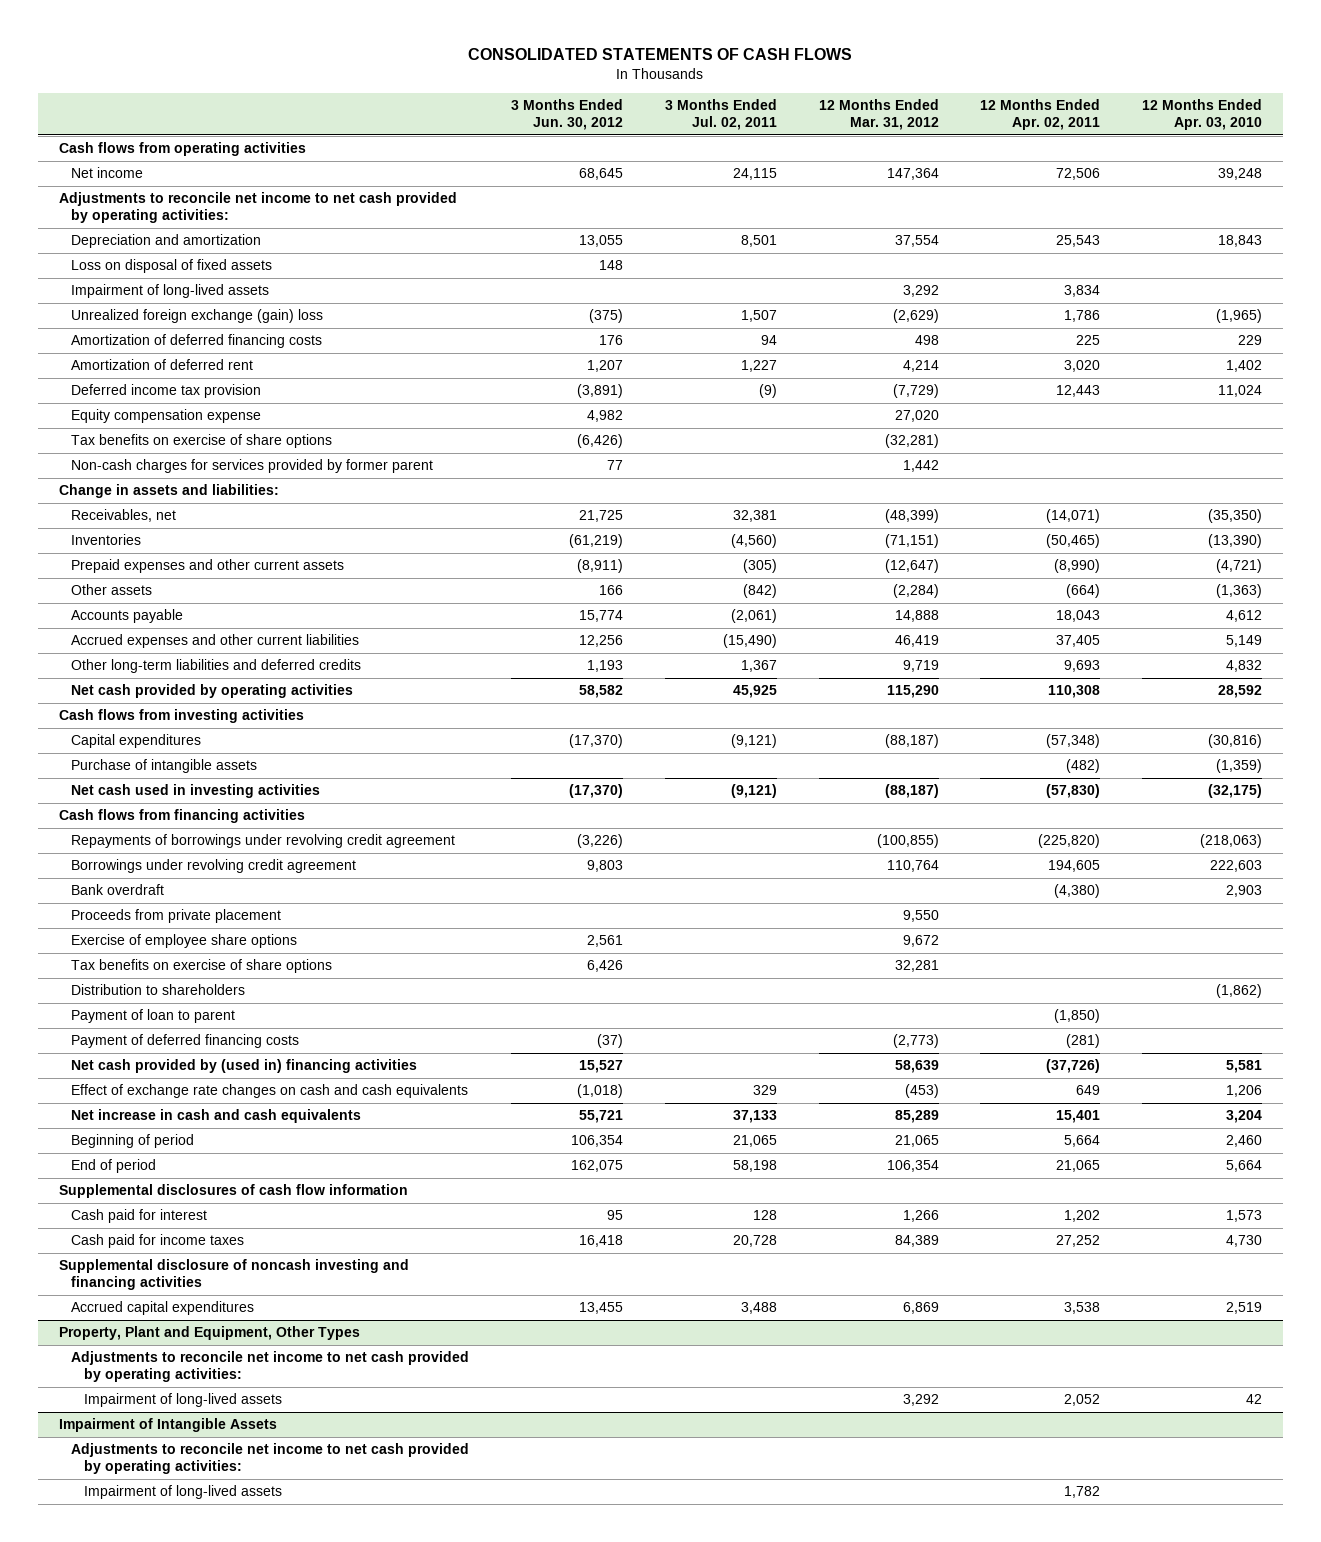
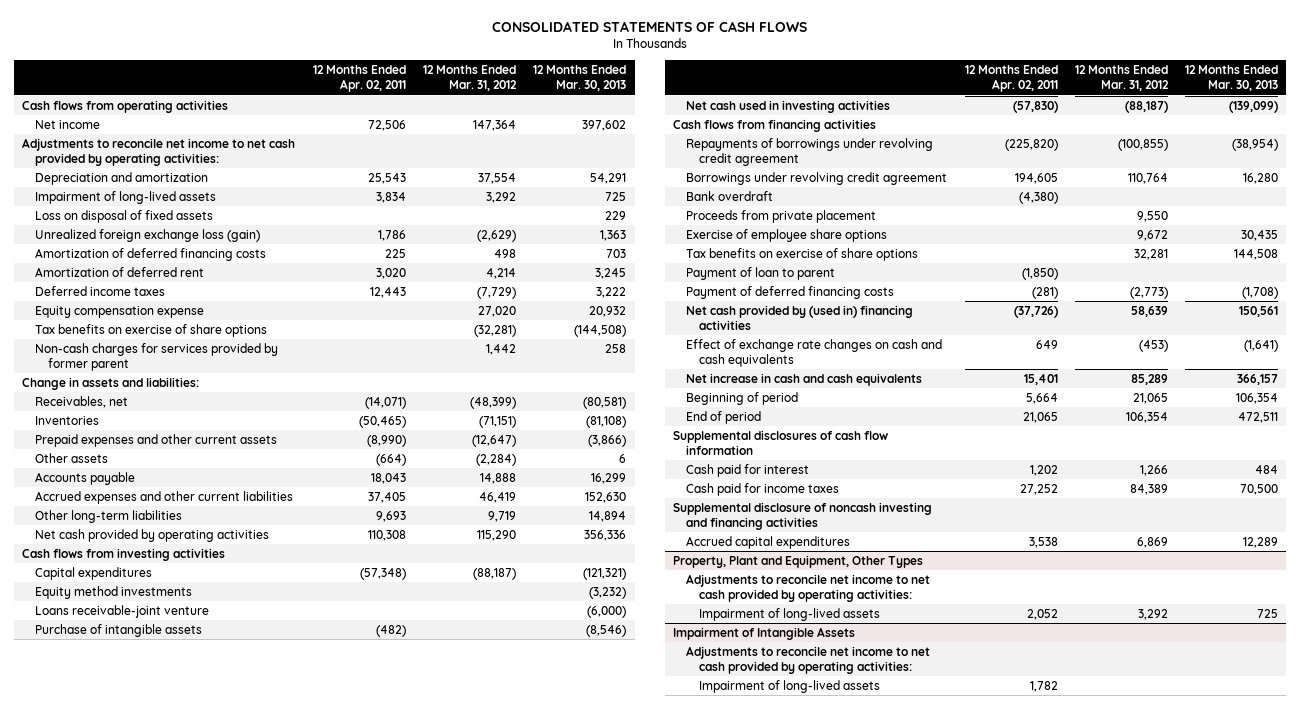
[511,99,624,131] 3 Months Ended Jun. 30, 2012 -> none
[664,99,777,131] 3 Months Ended Jul. 02, 2011 -> none
[1142,99,1263,131] 12 Months Ended Apr. 03, 2010 -> none
none -> [533,65,627,92] 12 Months Ended Mar. 30, 2013
[71,259,273,274] Loss on disposal of fixed assets -> [35,209,214,223] Loss on disposal of fixed assets
[71,309,324,324] Unrealized foreign exchange (gain) loss -> [35,228,261,242] Unrealized foreign exchange loss (gain)
[71,384,262,399] Deferred income tax provision -> [35,285,166,296] Deferred income taxes
[71,659,362,674] Other long-term liabilities and deferred credits -> [35,509,183,523] Other long-term liabilities
none -> [35,585,193,599] Equity method investments
none -> [35,604,210,618] Loans receivable-joint venture
[71,984,246,996] Distribution to shareholders -> none

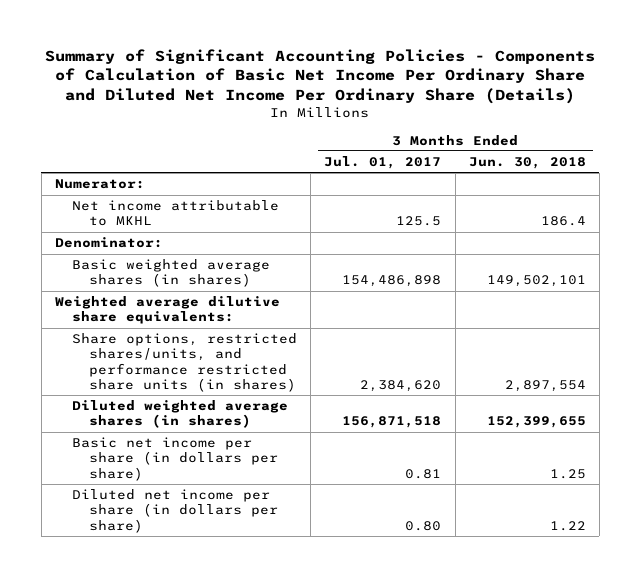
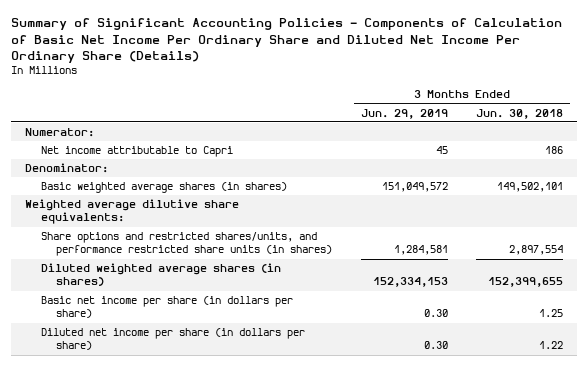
[324,156,442,170] Jul. 01, 2017 -> none
none -> [360,108,448,119] Jun. 29, 2019
[71,200,279,227] Net income attributable to MKHL -> [40,146,233,158] Net income attributable to Capri
[540,216,586,227] 186.4 -> [544,146,563,155] 186
[71,333,297,392] Share options, restricted shares/units, and performance restricted share units (in shares) -> [40,232,333,257] Share options and restricted shares/units, and performance restricted share units (in shares)

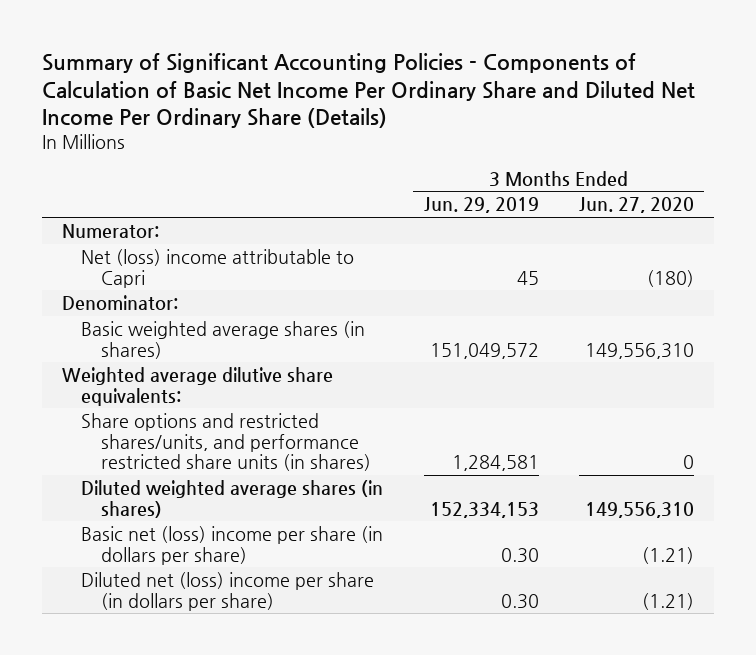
[475,108,563,119] Jun. 30, 2018 -> none
none -> [578,197,694,214] Jun. 27, 2020
[40,146,233,158] Net income attributable to Capri -> [81,249,355,288] Net (loss) income attributable to Capri
[40,296,293,319] Basic net income per share (in dollars per share) -> [81,526,384,565] Basic net (loss) income per share (in dollars per share)
[40,328,305,351] Diluted net income per share (in dollars per share) -> [81,572,375,611] Diluted net (loss) income per share (in dollars per share)

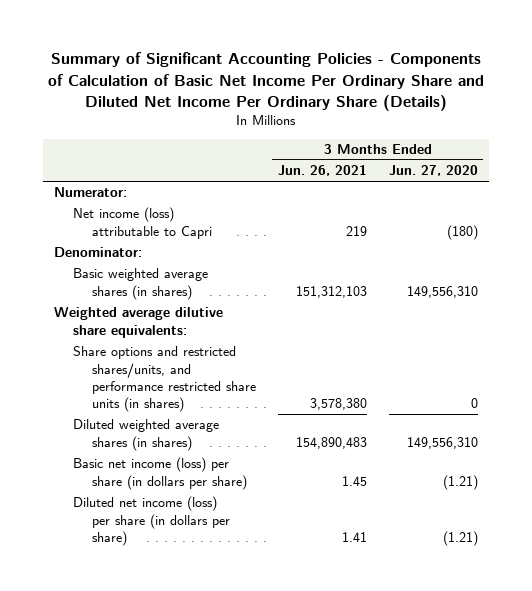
[423,197,539,214] Jun. 29, 2019 -> none
none -> [277,165,367,177] Jun. 26, 2021
[81,249,355,288] Net (loss) income attributable to Capri -> [72,207,212,239] Net income (loss) attributable to Capri
[81,526,384,565] Basic net (loss) income per share (in dollars per share) -> [72,457,247,490] Basic net income (loss) per share (in dollars per share)
[81,572,375,611] Diluted net (loss) income per share (in dollars per share) -> [72,496,230,546] Diluted net income (loss) per share (in dollars per share)

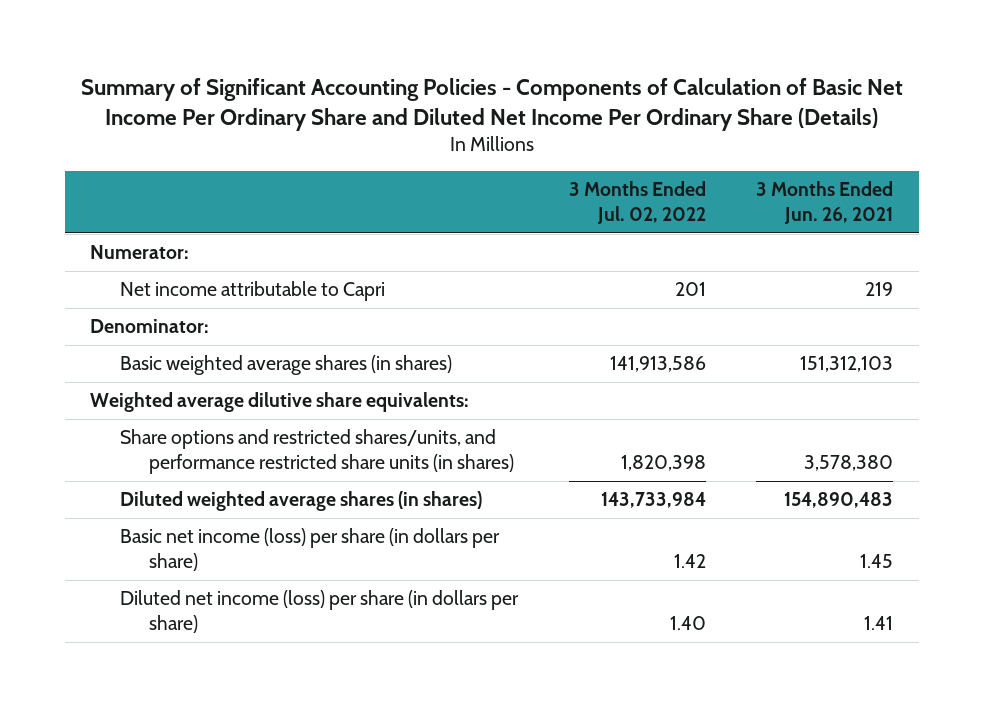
[388,165,478,177] Jun. 27, 2020 -> none
none -> [568,180,706,224] 3 Months Ended Jul. 02, 2022
[72,207,212,239] Net income (loss) attributable to Capri -> [119,281,385,302] Net income attributable to Capri

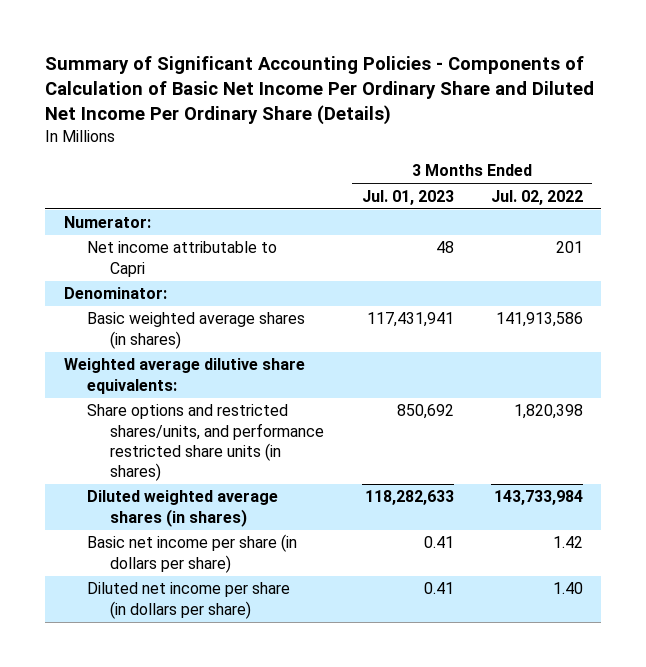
[756,180,894,224] 3 Months Ended Jun. 26, 2021 -> none
none -> [361,189,454,205] Jul. 01, 2023
[119,528,500,572] Basic net income (loss) per share (in dollars per share) -> [87,534,298,573] Basic net income per share (in dollars per share)
[119,590,519,634] Diluted net income (loss) per share (in dollars per share) -> [87,582,291,619] Diluted net income per share (in dollars per share)

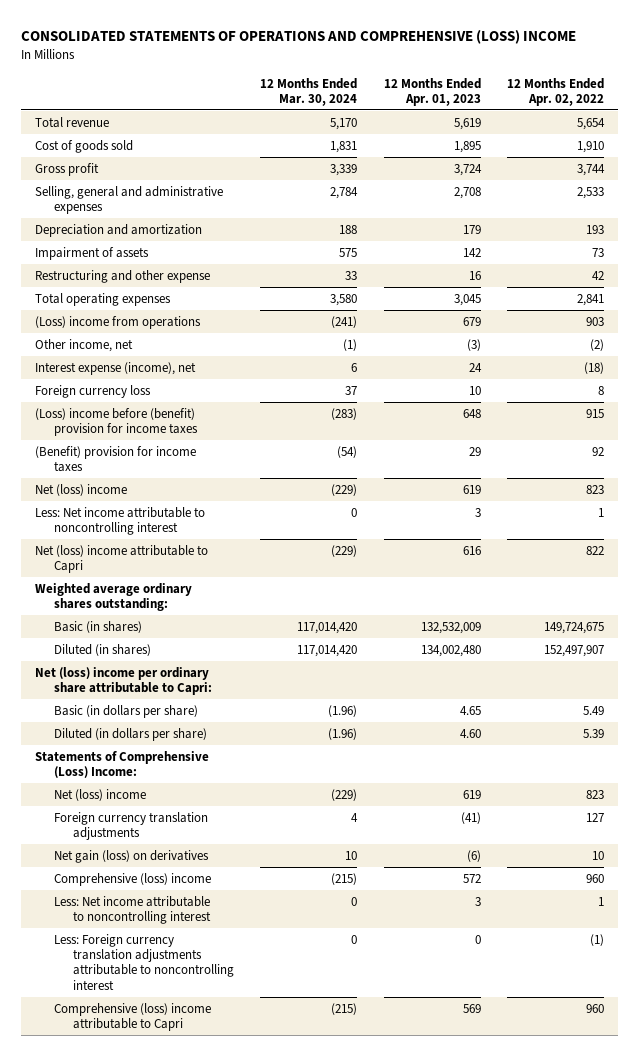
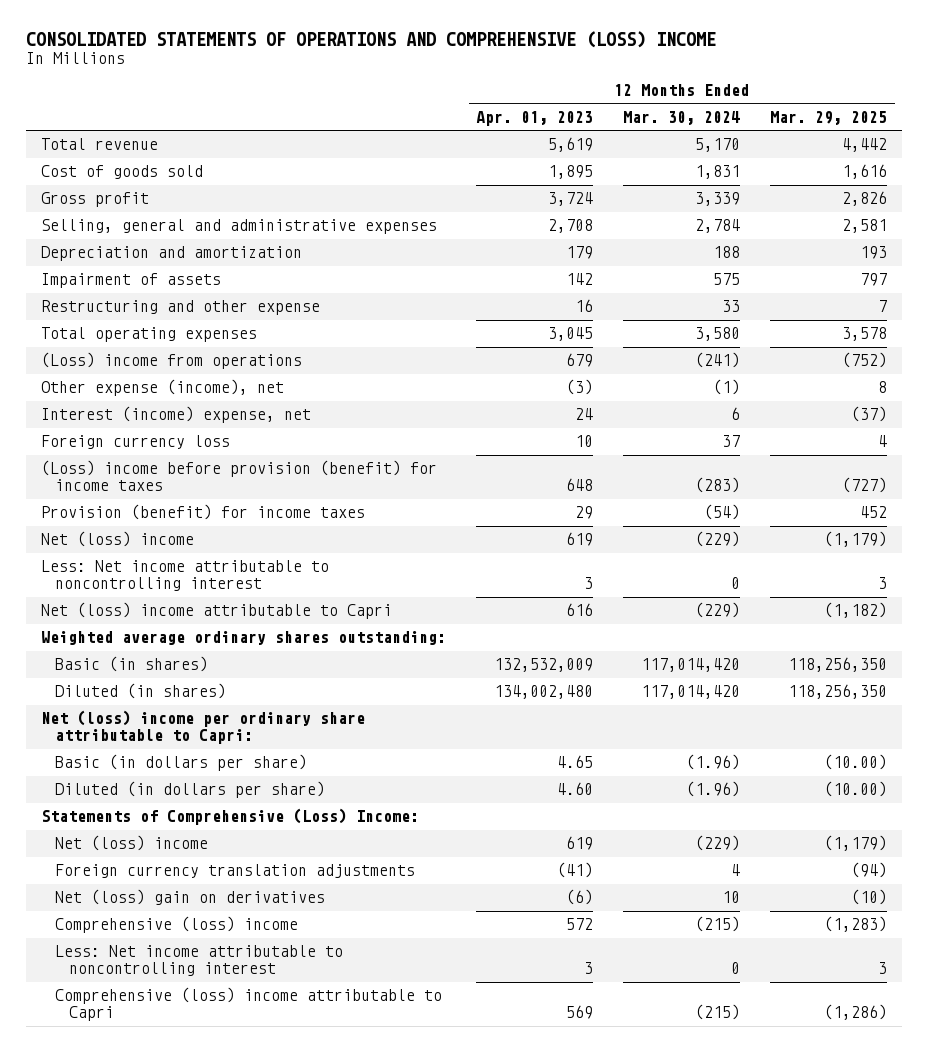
[507,77,605,107] 12 Months Ended Apr. 02, 2022 -> none
none -> [770,110,888,125] Mar. 29, 2025
[34,338,133,352] Other income, net -> [40,379,284,397] Other expense (income), net
[34,361,196,375] Interest expense (income), net -> [40,406,311,424] Interest (income) expense, net
[34,407,198,436] (Loss) income before (benefit) provision for income taxes -> [40,460,437,492] (Loss) income before provision (benefit) for income taxes
[34,445,196,472] (Benefit) provision for income taxes -> [40,504,365,521] Provision (benefit) for income taxes
[53,849,209,863] Net gain (loss) on derivatives -> [54,889,325,906] Net (loss) gain on derivatives
[53,933,234,990] Less: Foreign currency translation adjustments attributable to noncontrolling interest -> none

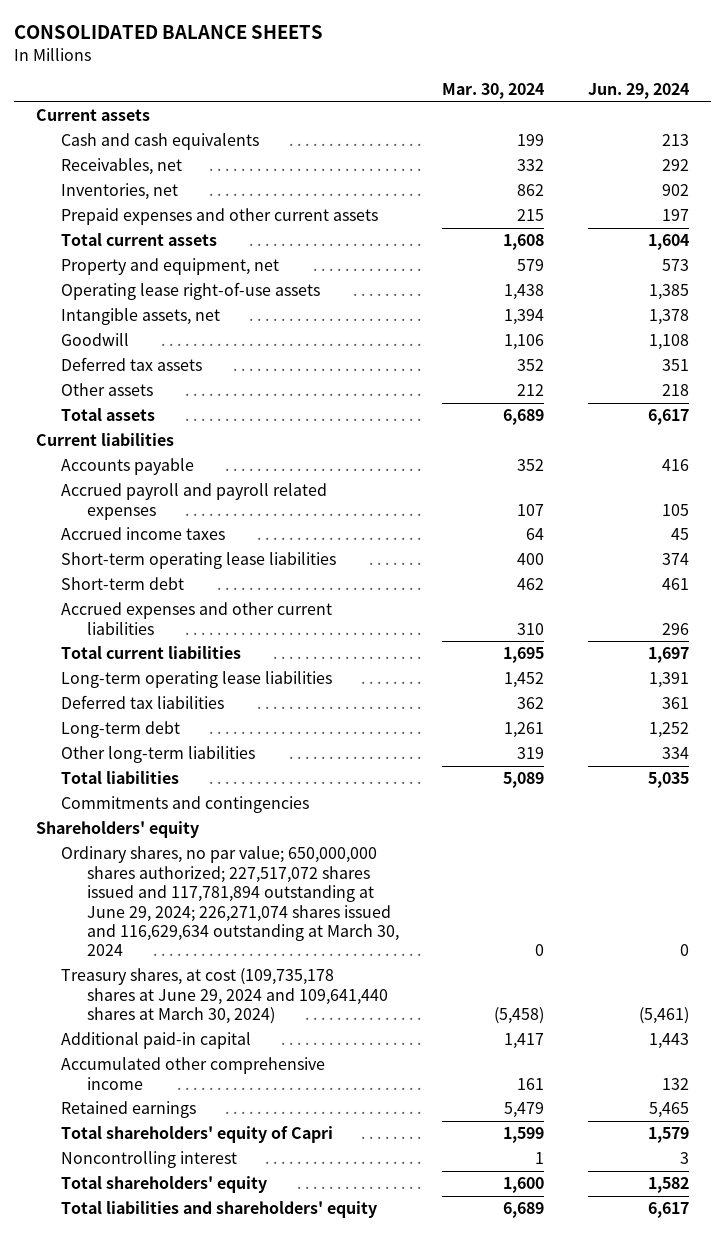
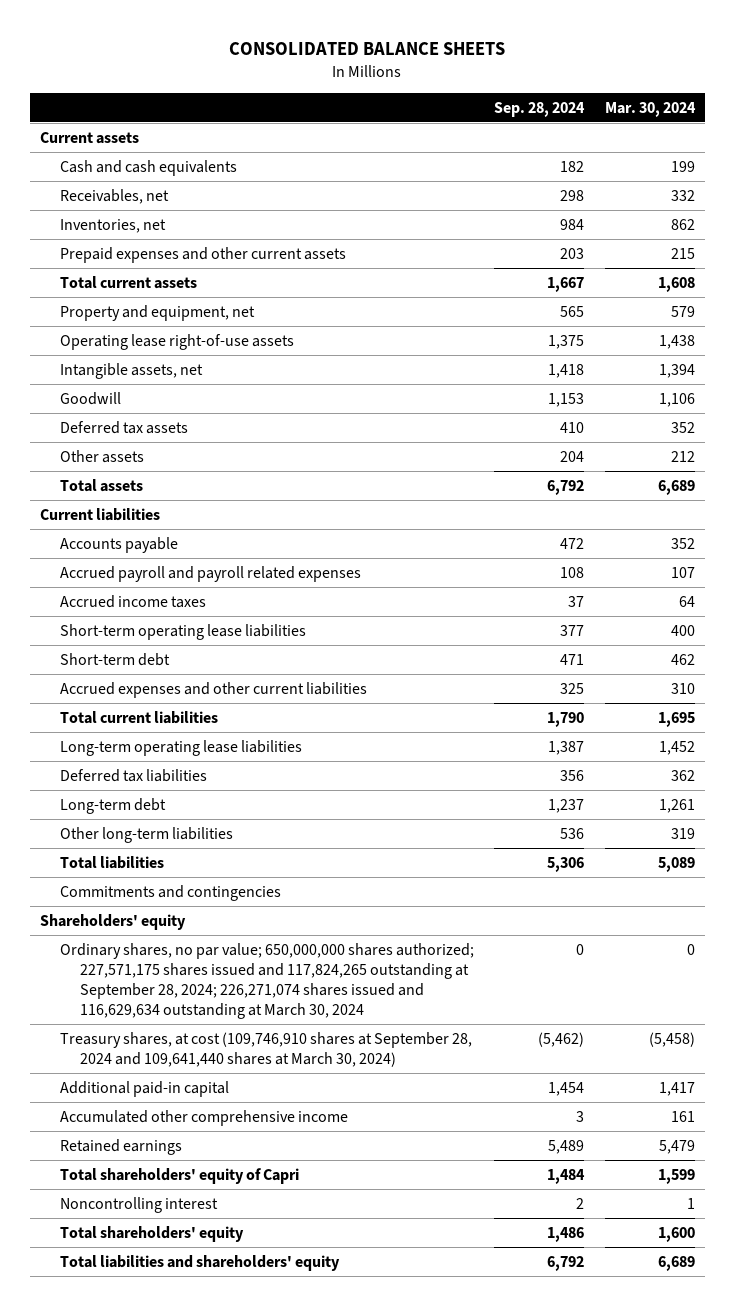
[587,82,689,99] Jun. 29, 2024 -> none
none -> [494,101,586,117] Sep. 28, 2024
[61,846,399,957] Ordinary shares, no par value; 650,000,000 shares authorized; 227,517,072 shares issued and 117,781,894 outstanding at June 29, 2024; 226,271,074 shares issued and 116,629,634 outstanding at March 30, 2024 -> [60,942,475,1019] Ordinary shares, no par value; 650,000,000 shares authorized; 227,571,175 shares issued and 117,824,265 outstanding at September 28, 2024; 226,271,074 shares issued and 116,629,634 outstanding at March 30, 2024
[61,968,388,1025] Treasury shares, at cost (109,735,178 shares at June 29, 2024 and 109,641,440 shares at March 30, 2024) -> [60,1031,473,1067] Treasury shares, at cost (109,746,910 shares at September 28, 2024 and 109,641,440 shares at March 30, 2024)

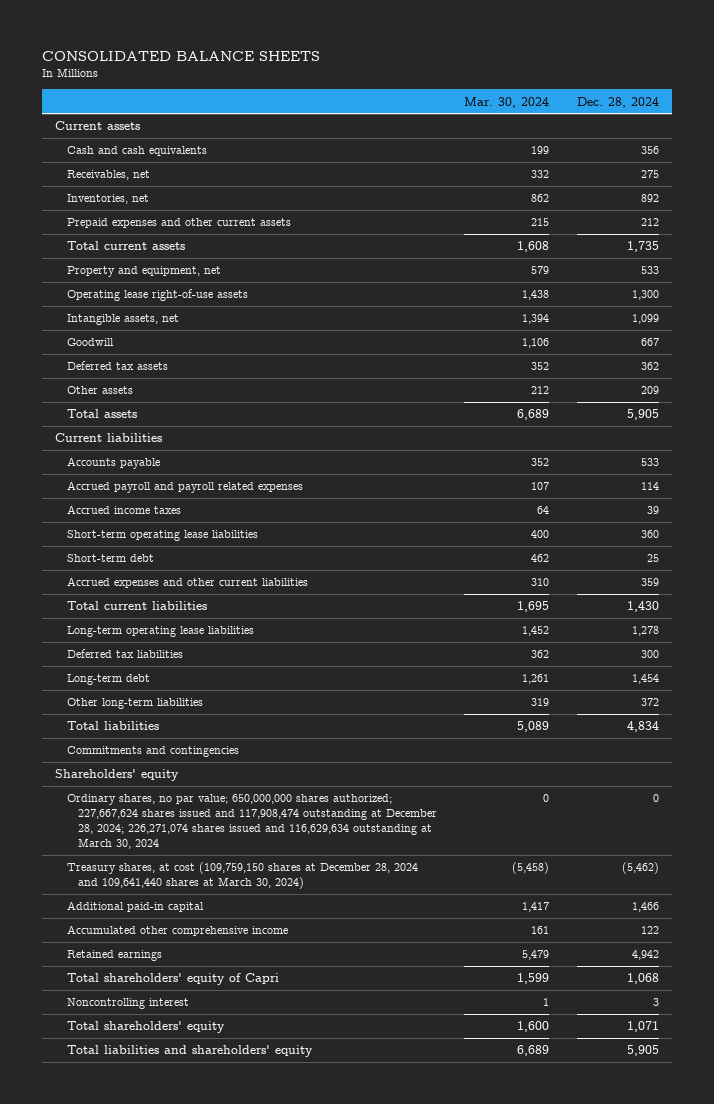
[494,101,586,117] Sep. 28, 2024 -> none
none -> [576,96,659,108] Dec. 28, 2024
[60,942,475,1019] Ordinary shares, no par value; 650,000,000 shares authorized; 227,571,175 shares issued and 117,824,265 outstanding at September 28, 2024; 226,271,074 shares issued and 116,629,634 outstanding at March 30, 2024 -> [66,794,438,850] Ordinary shares, no par value; 650,000,000 shares authorized; 227,667,624 shares issued and 117,908,474 outstanding at December 28, 2024; 226,271,074 shares issued and 116,629,634 outstanding at March 30, 2024
[60,1031,473,1067] Treasury shares, at cost (109,746,910 shares at September 28, 2024 and 109,641,440 shares at March 30, 2024) -> [66,862,418,890] Treasury shares, at cost (109,759,150 shares at December 28, 2024 and 109,641,440 shares at March 30, 2024)

